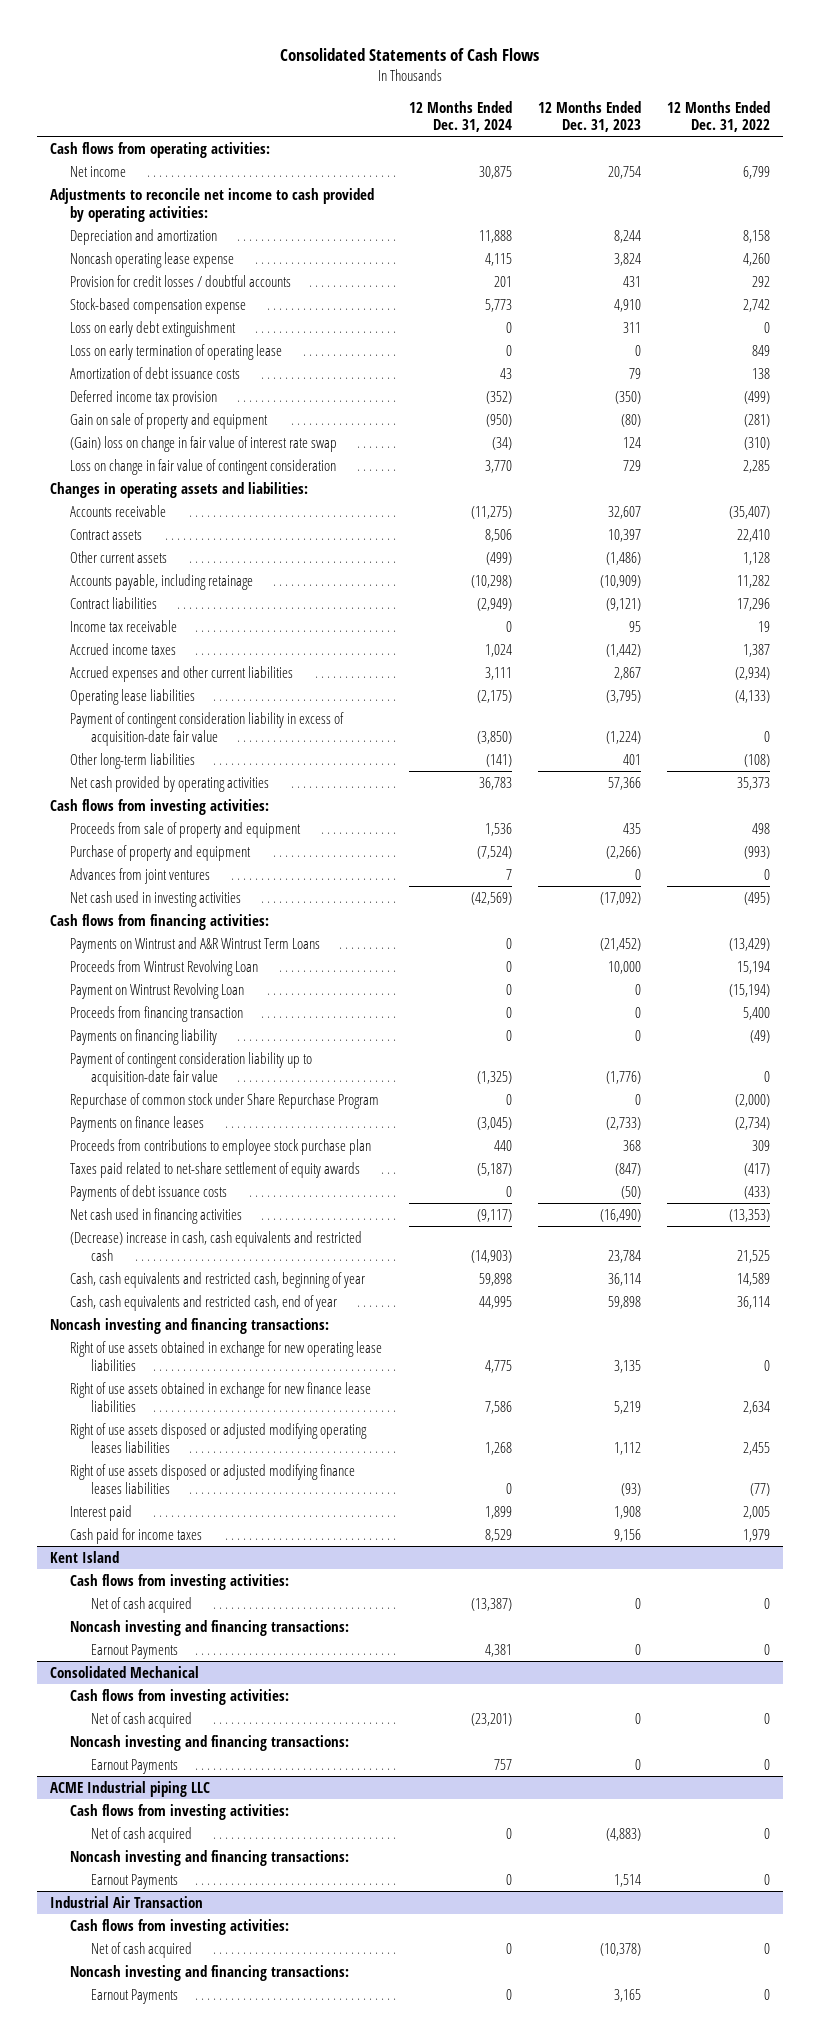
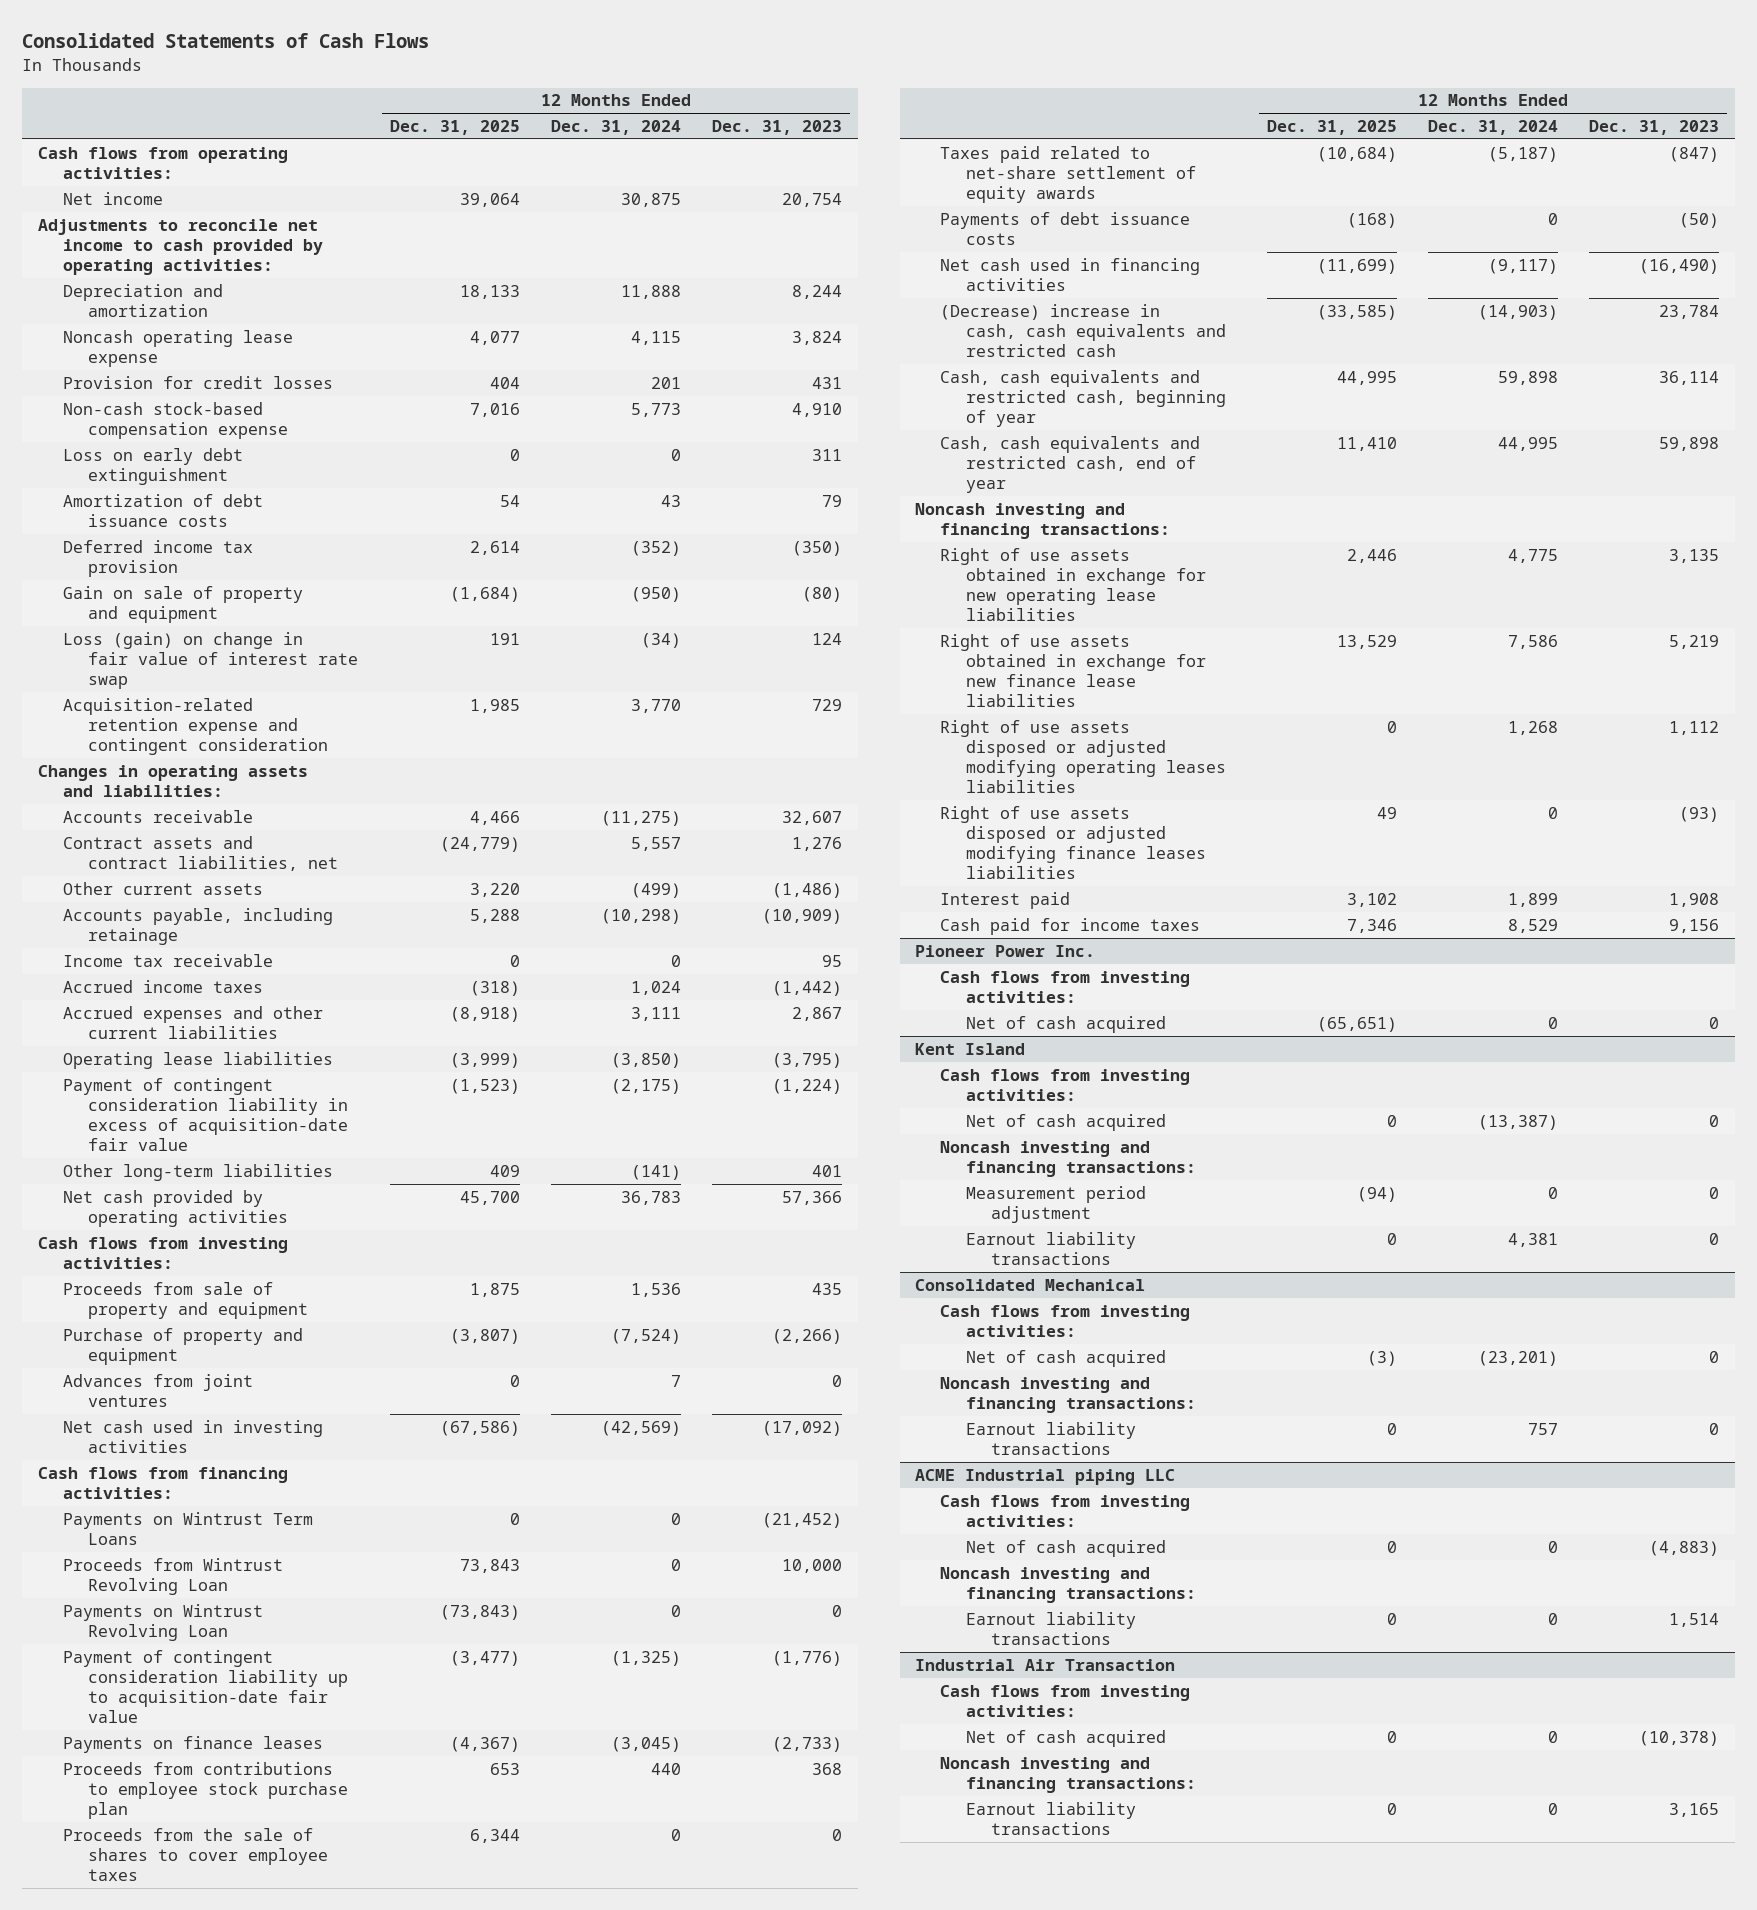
[666,100,770,133] 12 Months Ended Dec. 31, 2022 -> none
none -> [389,119,520,135] Dec. 31, 2025
[70,274,292,287] Provision for credit losses / doubtful accounts -> [63,375,334,389] Provision for credit losses
[70,297,247,314] Stock-based compensation expense -> [63,401,289,439] Non-cash stock-based compensation expense
[70,343,283,360] Loss on early termination of operating lease -> none
[70,435,338,452] (Gain) loss on change in fair value of interest rate swap -> [63,631,359,689] Loss (gain) on change in fair value of interest rate swap
[70,458,337,475] Loss on change in fair value of contingent consideration -> [63,697,329,755] Acquisition-related retention expense and contingent consideration
[70,528,143,540] Contract assets -> none
none -> [63,835,339,871] Contract assets and contract liabilities, net
[70,596,158,609] Contract liabilities -> none
[476,689,512,703] (2,175) -> [610,1052,681,1068] (3,850)
[476,730,512,744] (3,850) -> [610,1078,681,1094] (2,175)
[70,936,321,953] Payments on Wintrust and A&R Wintrust Term Loans -> [63,1511,314,1545] Payments on Wintrust Term Loans
[70,1005,244,1022] Proceeds from financing transaction -> none
[70,1028,218,1045] Payments on financing liability -> none
[70,982,245,999] Payment on Wintrust Revolving Loan -> [63,1603,264,1641] Payments on Wintrust Revolving Loan
[70,1092,380,1109] Repurchase of common stock under Share Repurchase Program -> none
none -> [63,1827,329,1881] Proceeds from the sale of shares to cover employee taxes
none -> [915,944,1096,957] Pioneer Power Inc.
none -> [940,970,1191,1003] Cash flows from investing activities:
none -> [965,1015,1166,1033] Net of cash acquired
none -> [965,1185,1146,1223] Measurement period adjustment
[90,1643,178,1659] Earnout Payments -> [965,1231,1136,1265] Earnout liability transactions
[90,1758,178,1774] Earnout Payments -> [965,1421,1136,1455] Earnout liability transactions
[90,1873,178,1889] Earnout Payments -> [965,1611,1136,1645] Earnout liability transactions
[90,1988,178,2004] Earnout Payments -> [965,1801,1136,1835] Earnout liability transactions

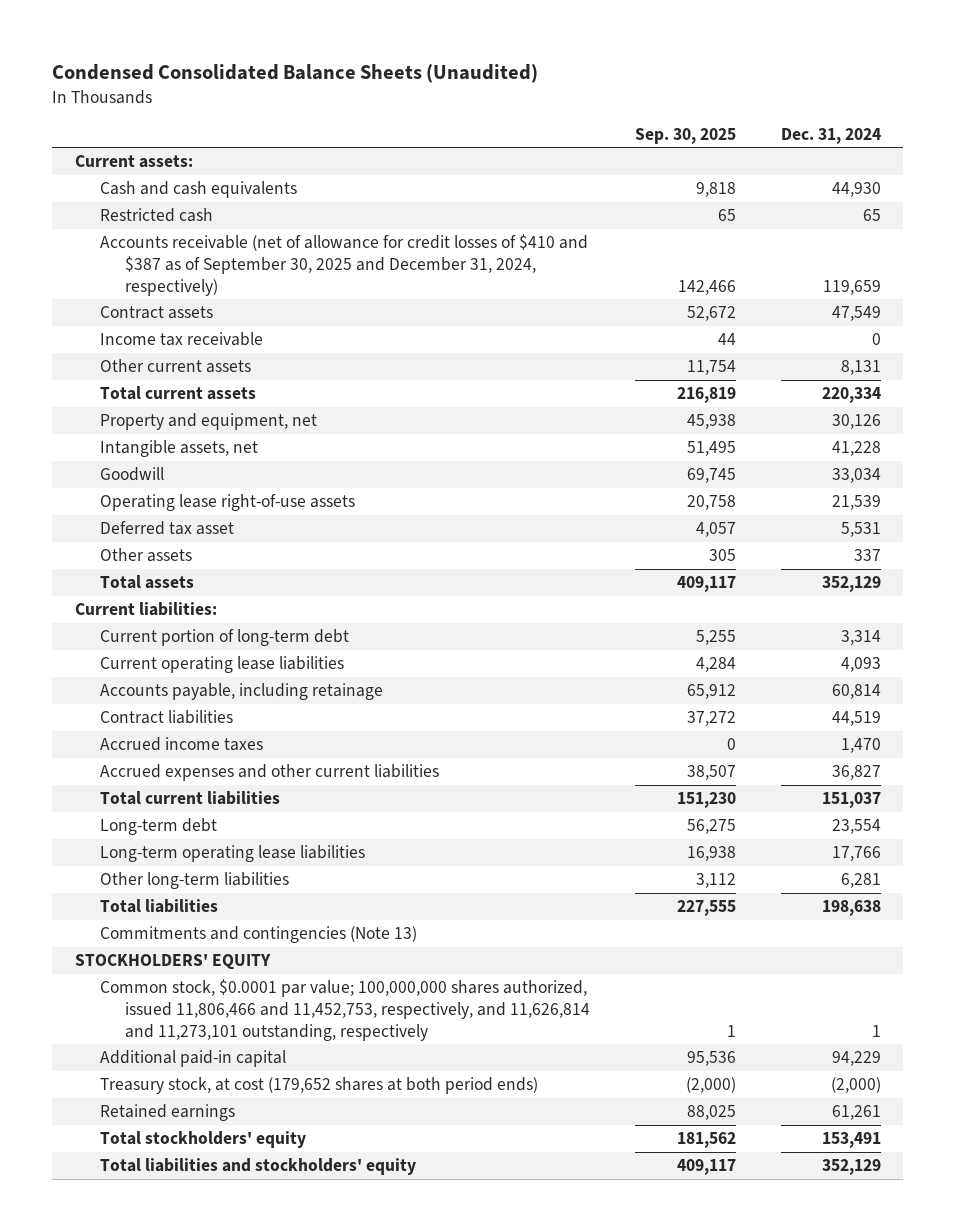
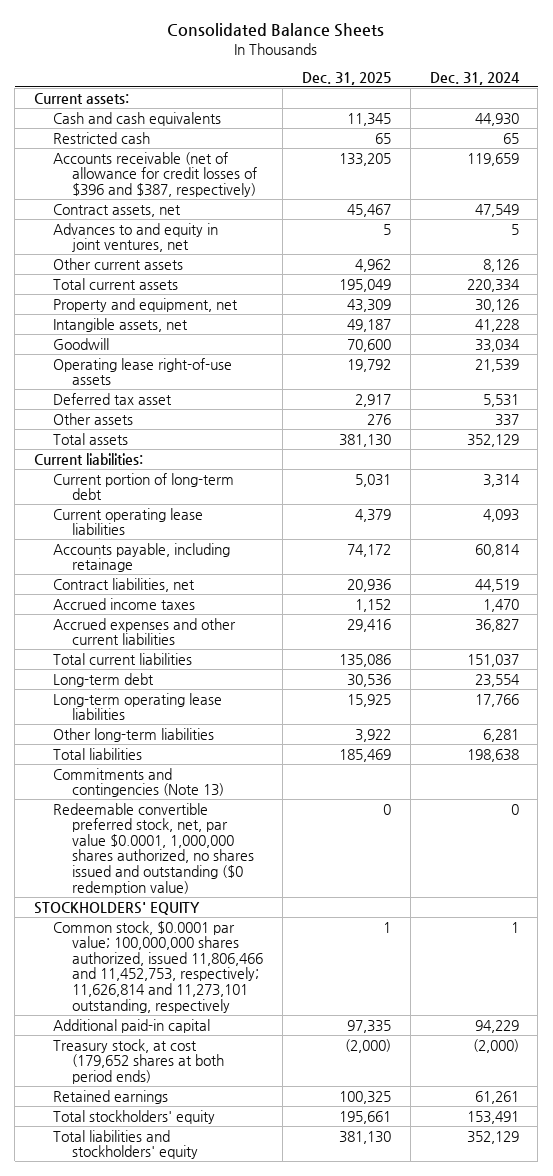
[52,64,539,84] Condensed Consolidated Balance Sheets (Unaudited) -> [167,23,385,38] Consolidated Balance Sheets
[634,127,736,144] Sep. 30, 2025 -> none
none -> [301,71,391,85] Dec. 31, 2025
[99,332,263,347] Income tax receivable -> none
[99,234,588,296] Accounts receivable (net of allowance for credit losses of $410 and $387 as of September 30, 2025 and December 31, 2024, respectively) -> [53,151,258,197] Accounts receivable (net of allowance for credit losses of $396 and $387, respectively)
[99,306,213,320] Contract assets -> [53,203,182,217] Contract assets, net
none -> [53,222,219,253] Advances to and equity in joint ventures, net
[840,360,881,376] 8,131 -> [482,258,519,272] 8,126
[99,710,233,725] Contract liabilities -> [53,577,196,592] Contract liabilities, net
none -> [53,802,255,895] Redeemable convertible preferred stock, net, par value $0.0001, 1,000,000 shares authorized, no shares issued and outstanding ($0 redemption value)
[99,979,590,1041] Common stock, $0.0001 par value; 100,000,000 shares authorized, issued 11,806,466 and 11,452,753, respectively, and 11,626,814 and 11,273,101 outstanding, respectively -> [53,920,264,1013] Common stock, $0.0001 par value; 100,000,000 shares authorized, issued 11,806,466 and 11,452,753, respectively; 11,626,814 and 11,273,101 outstanding, respectively

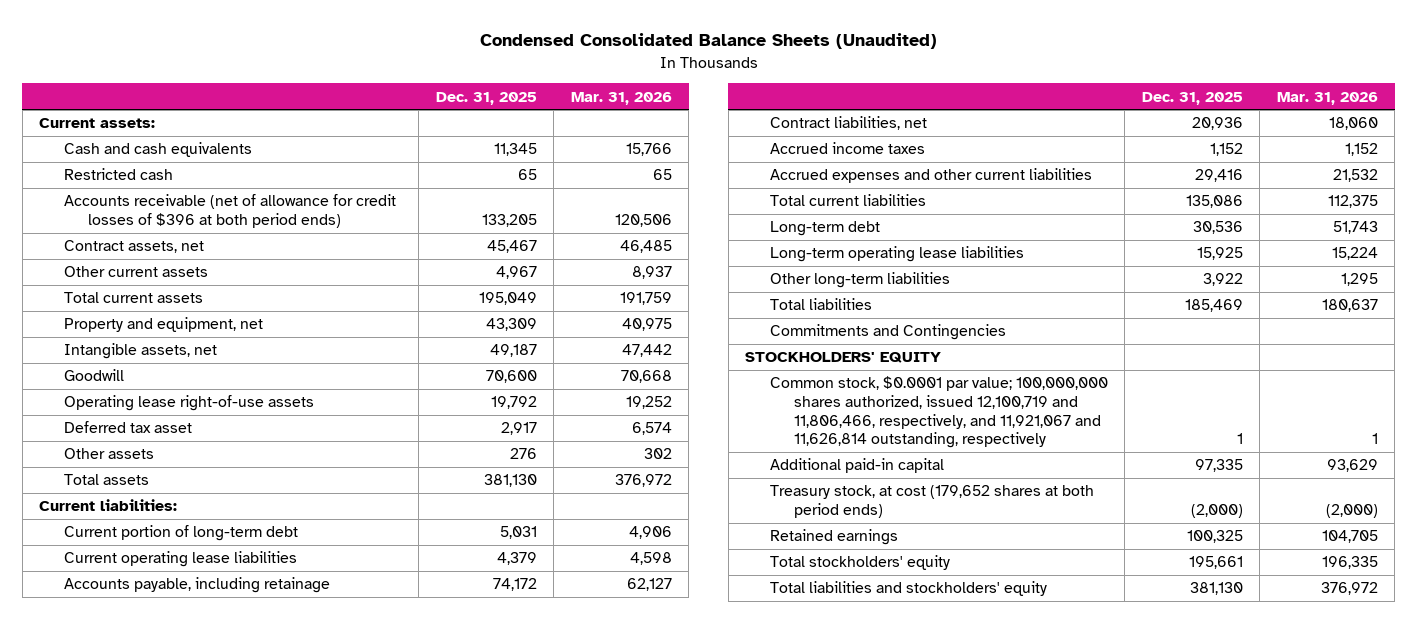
[167,23,385,38] Consolidated Balance Sheets -> [479,33,937,50] Condensed Consolidated Balance Sheets (Unaudited)
[429,71,520,85] Dec. 31, 2024 -> none
none -> [570,91,672,105] Mar. 31, 2026
[53,151,258,197] Accounts receivable (net of allowance for credit losses of $396 and $387, respectively) -> [63,194,396,228] Accounts receivable (net of allowance for credit losses of $396 at both period ends)
[53,222,219,253] Advances to and equity in joint ventures, net -> none
[354,258,391,272] 4,962 -> [495,266,537,280] 4,967
[53,802,255,895] Redeemable convertible preferred stock, net, par value $0.0001, 1,000,000 shares authorized, no shares issued and outstanding ($0 redemption value) -> none
[53,767,225,798] Commitments and contingencies (Note 13) -> [769,324,1006,341] Commitments and Contingencies
[53,920,264,1013] Common stock, $0.0001 par value; 100,000,000 shares authorized, issued 11,806,466 and 11,452,753, respectively; 11,626,814 and 11,273,101 outstanding, respectively -> [769,376,1108,449] Common stock, $0.0001 par value; 100,000,000 shares authorized, issued 12,100,719 and 11,806,466, respectively, and 11,921,067 and 11,626,814 outstanding, respectively

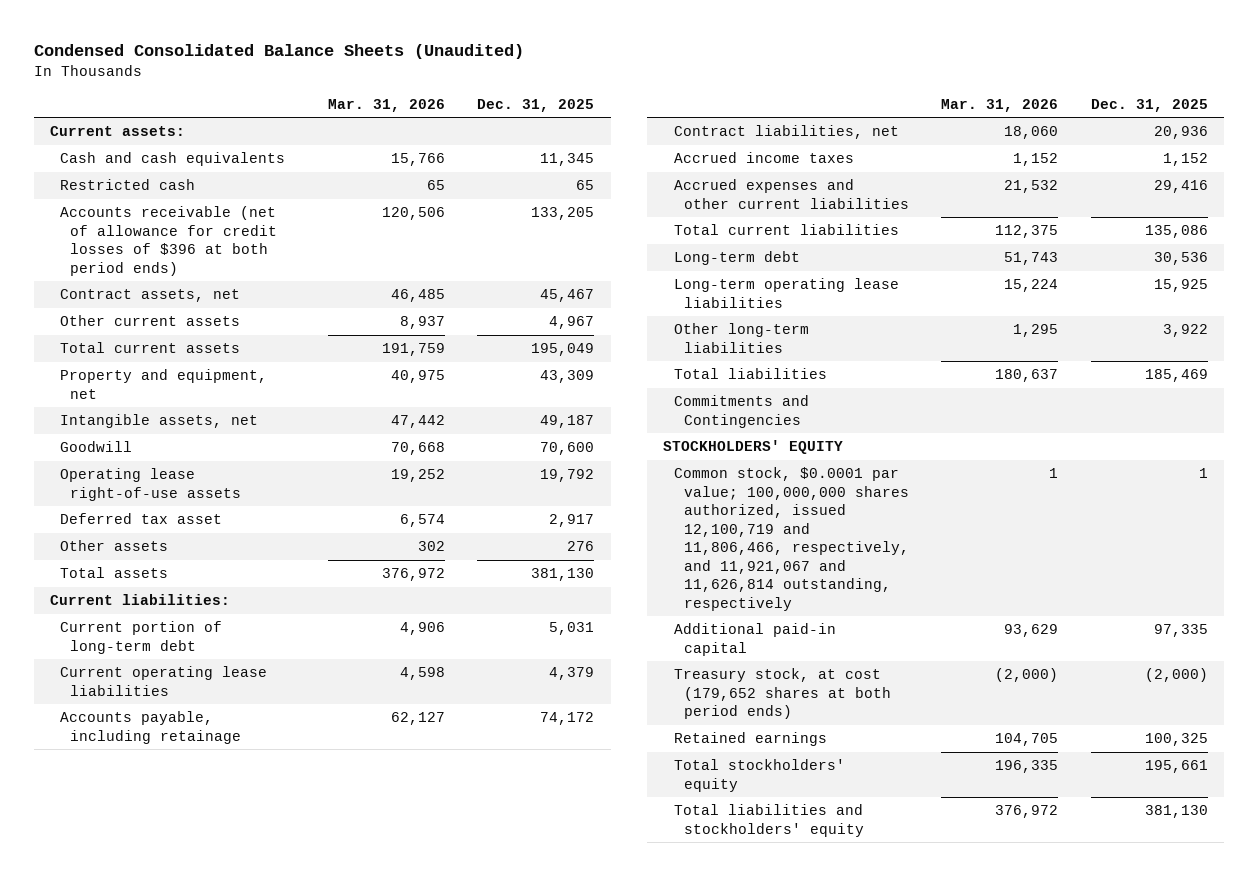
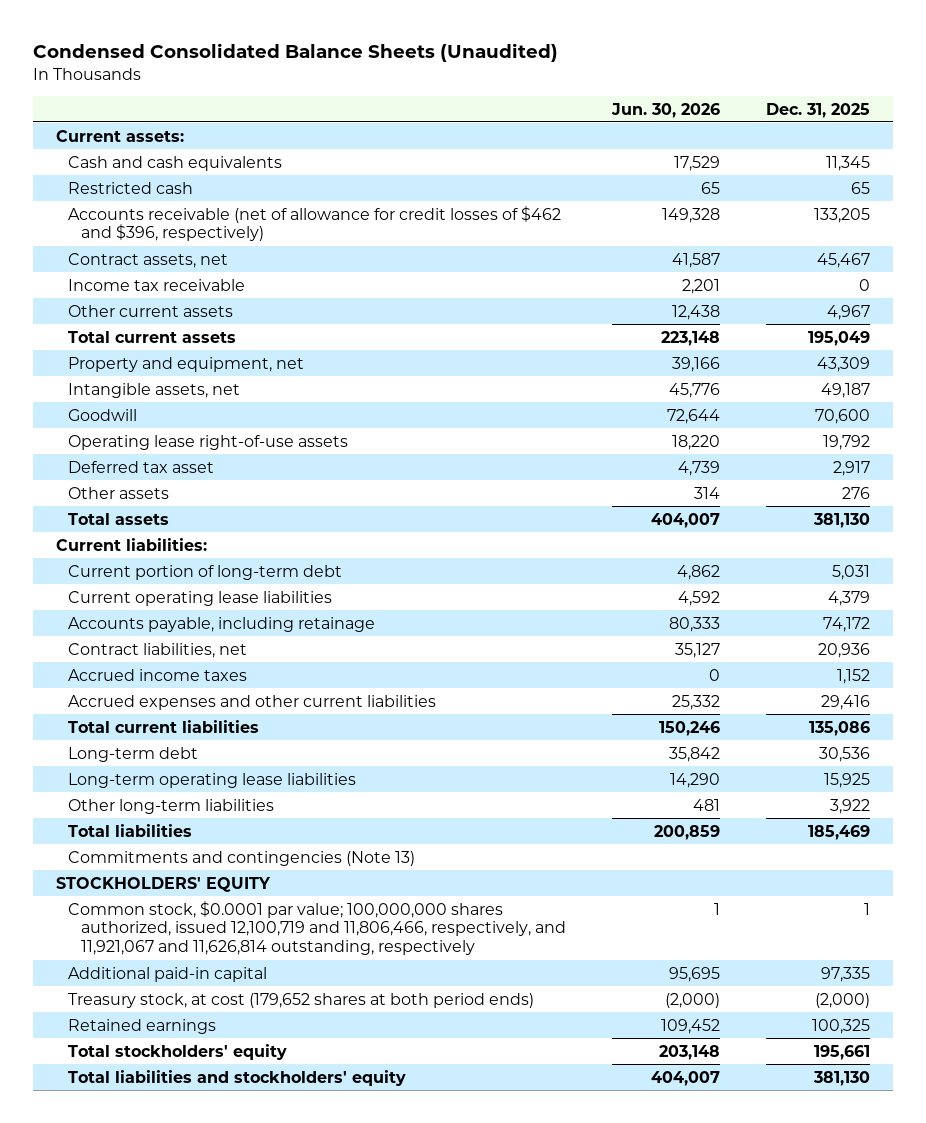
[327,98,445,112] Mar. 31, 2026 -> none
none -> [610,102,720,118] Jun. 30, 2026
[60,206,278,276] Accounts receivable (net of allowance for credit losses of $396 at both period ends) -> [68,205,562,242] Accounts receivable (net of allowance for credit losses of $462 and $396, respectively)
none -> [68,278,246,291] Income tax receivable
[673,395,809,428] Commitments and Contingencies -> [68,850,416,866] Commitments and contingencies (Note 13)

